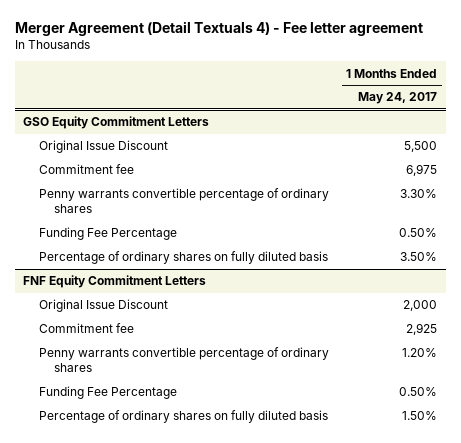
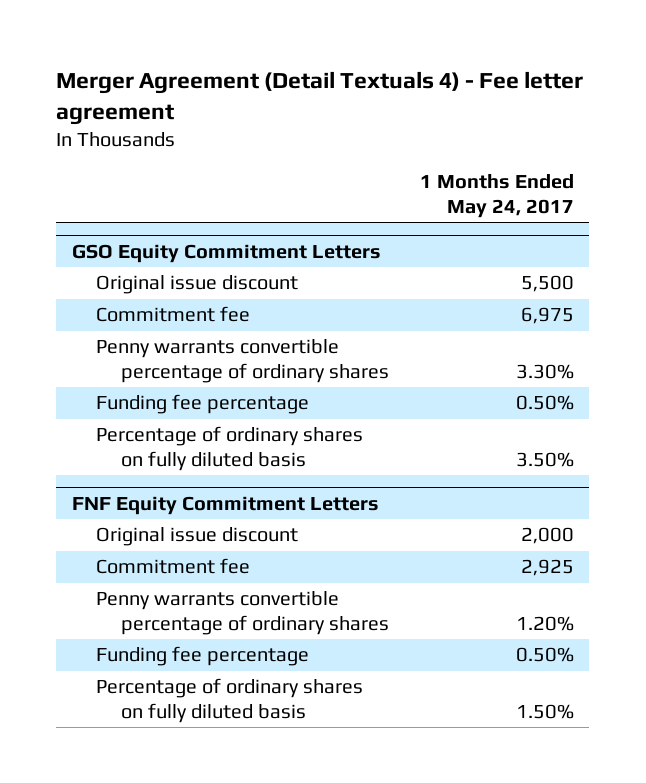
[38,140,168,154] Original Issue Discount -> [96,275,299,295] Original issue discount
[38,227,177,241] Funding Fee Percentage -> [96,394,310,415] Funding fee percentage
[38,299,168,313] Original Issue Discount -> [96,527,299,547] Original issue discount
[38,386,177,400] Funding Fee Percentage -> [96,646,310,667] Funding fee percentage

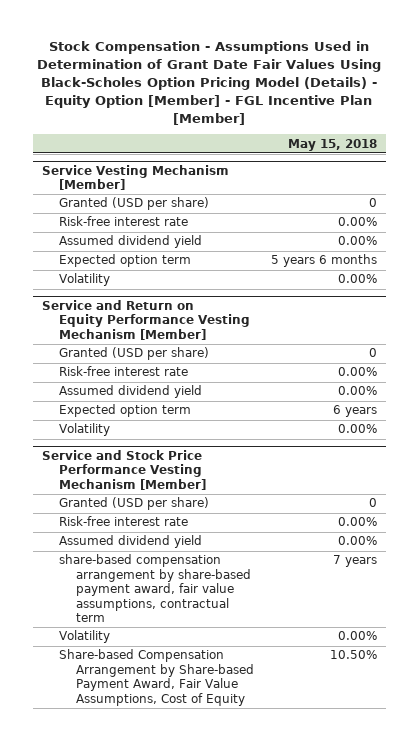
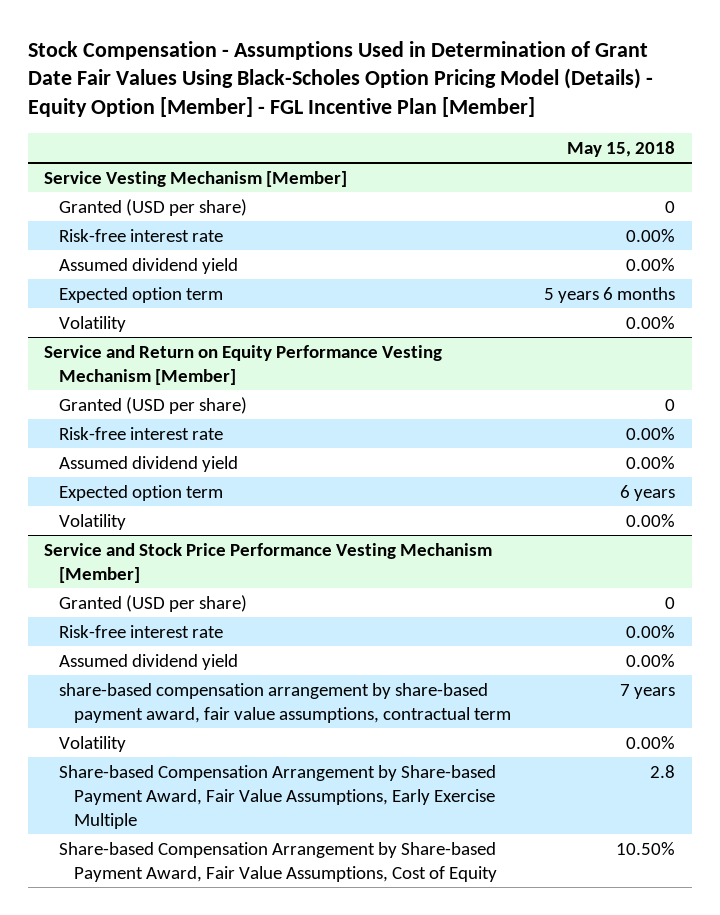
none -> [58,764,496,829] Share-based Compensation Arrangement by Share-based Payment Award, Fair Value Assumptions, Early Exercise Multiple

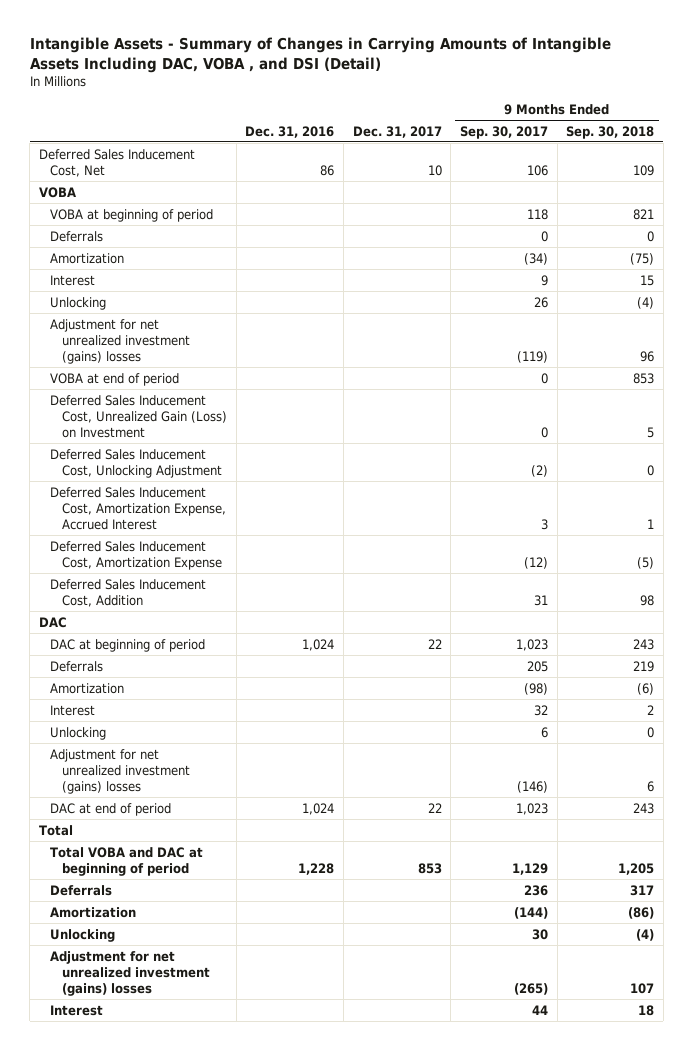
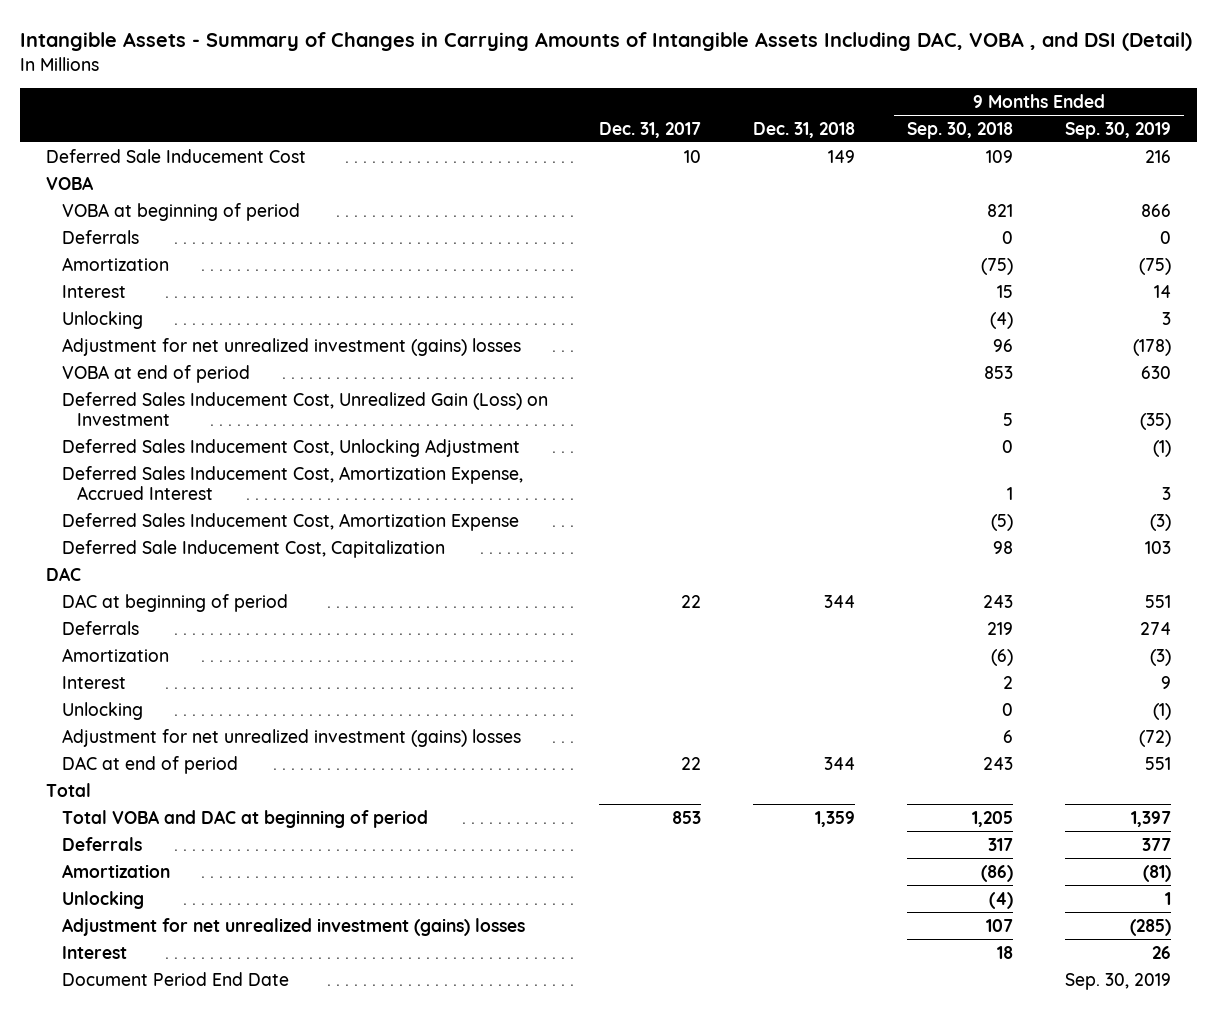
[245,125,335,138] Dec. 31, 2016 -> none
[459,125,548,139] Sep. 30, 2017 -> none
none -> [753,121,856,138] Dec. 31, 2018
none -> [1065,121,1172,139] Sep. 30, 2019
[38,148,195,177] Deferred Sales Inducement Cost, Net -> [46,148,307,163] Deferred Sale Inducement Cost
[50,578,207,607] Deferred Sales Inducement Cost, Addition -> [61,539,445,558] Deferred Sale Inducement Cost, Capitalization
none -> [61,971,289,986] Document Period End Date

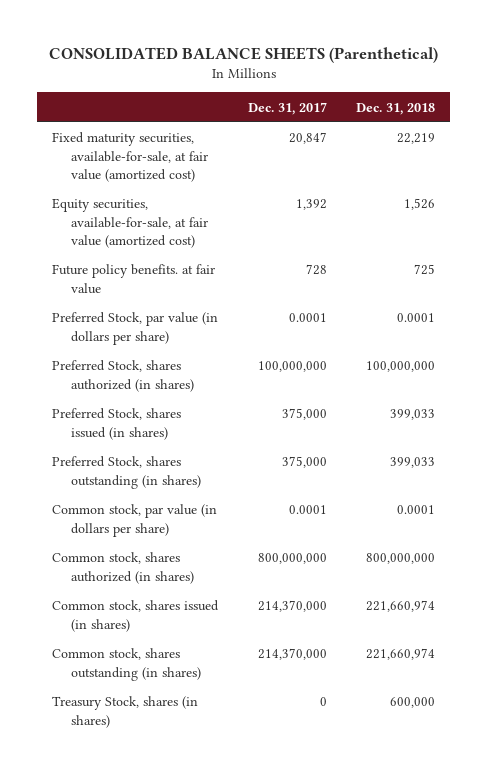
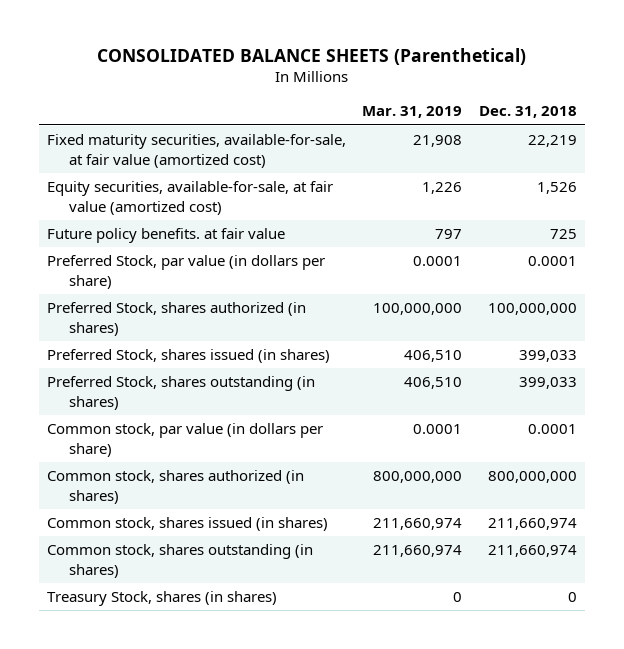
[247,101,327,115] Dec. 31, 2017 -> none
none -> [362,106,463,119] Mar. 31, 2019
[366,600,436,613] 221,660,974 -> [487,518,577,531] 211,660,974
[366,648,436,661] 221,660,974 -> [487,545,577,558] 211,660,974
[390,697,436,709] 600,000 -> [567,592,577,603] 0

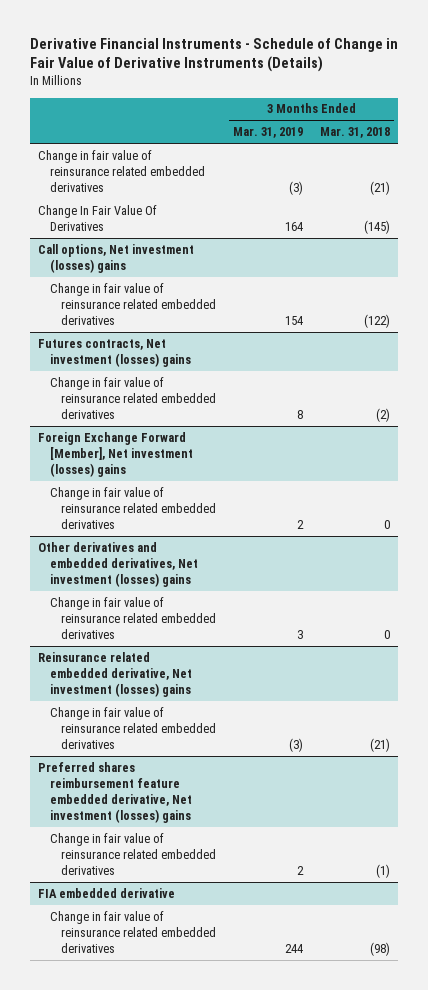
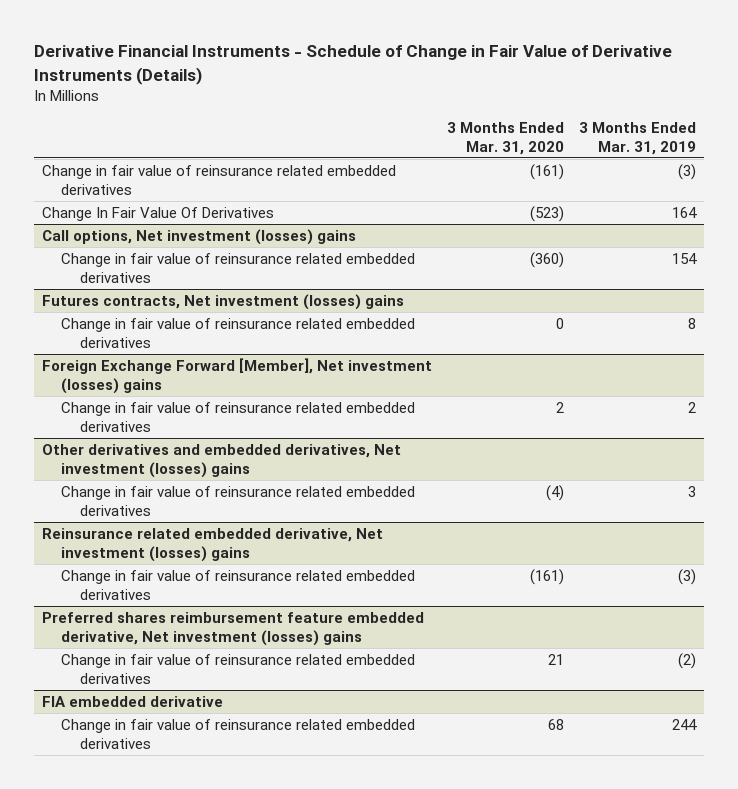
[319,127,390,139] Mar. 31, 2018 -> none
none -> [446,121,564,155] 3 Months Ended Mar. 31, 2020
[297,865,305,875] 2 -> [678,652,697,669] (2)

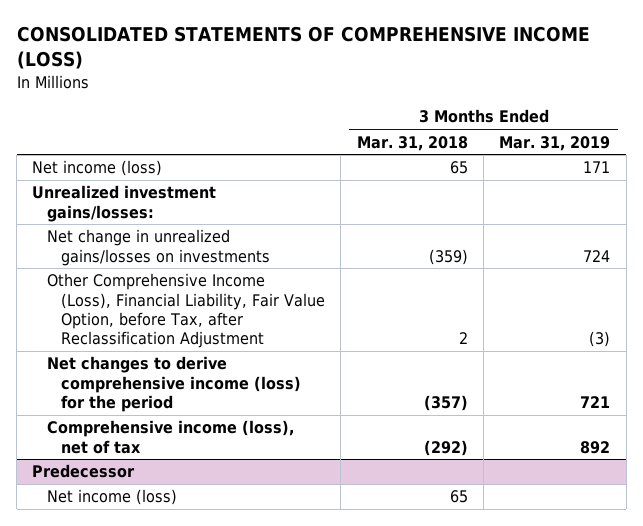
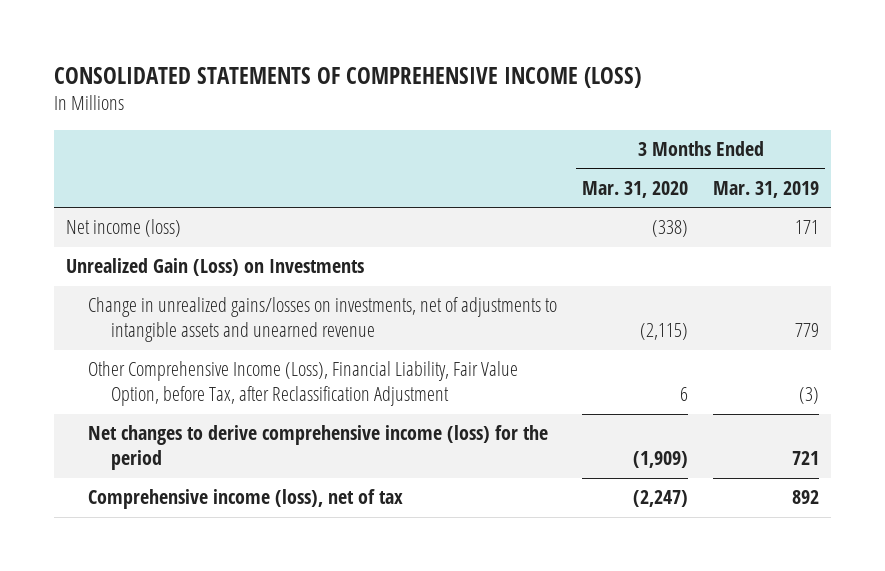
[356,135,468,151] Mar. 31, 2018 -> none
none -> [582,180,689,198] Mar. 31, 2020
[32,185,217,222] Unrealized investment gains/losses: -> [65,258,364,277] Unrealized Gain (Loss) on Investments
[46,229,270,266] Net change in unrealized gains/losses on investments -> [88,297,558,343] Change in unrealized gains/losses on investments, net of adjustments to intangible assets and unearned revenue
[583,249,611,262] 724 -> [794,323,819,338] 779
[32,464,136,479] Predecessor -> none
[46,489,177,506] Net income (loss) -> none

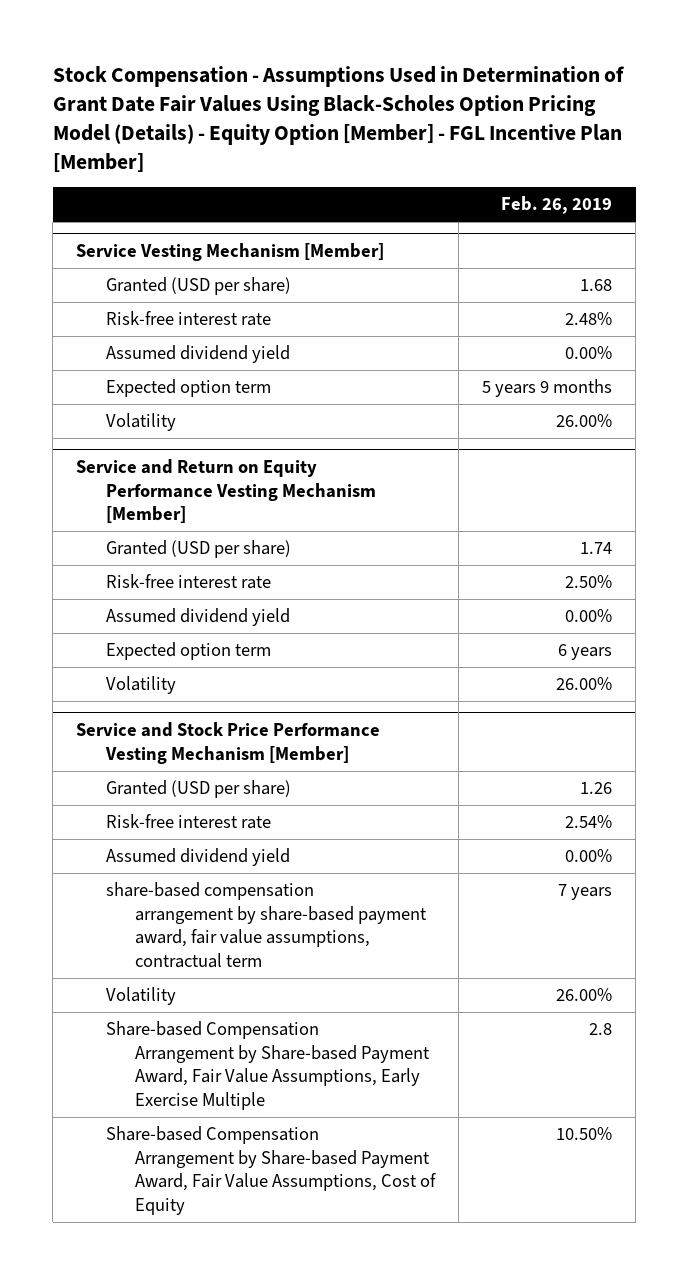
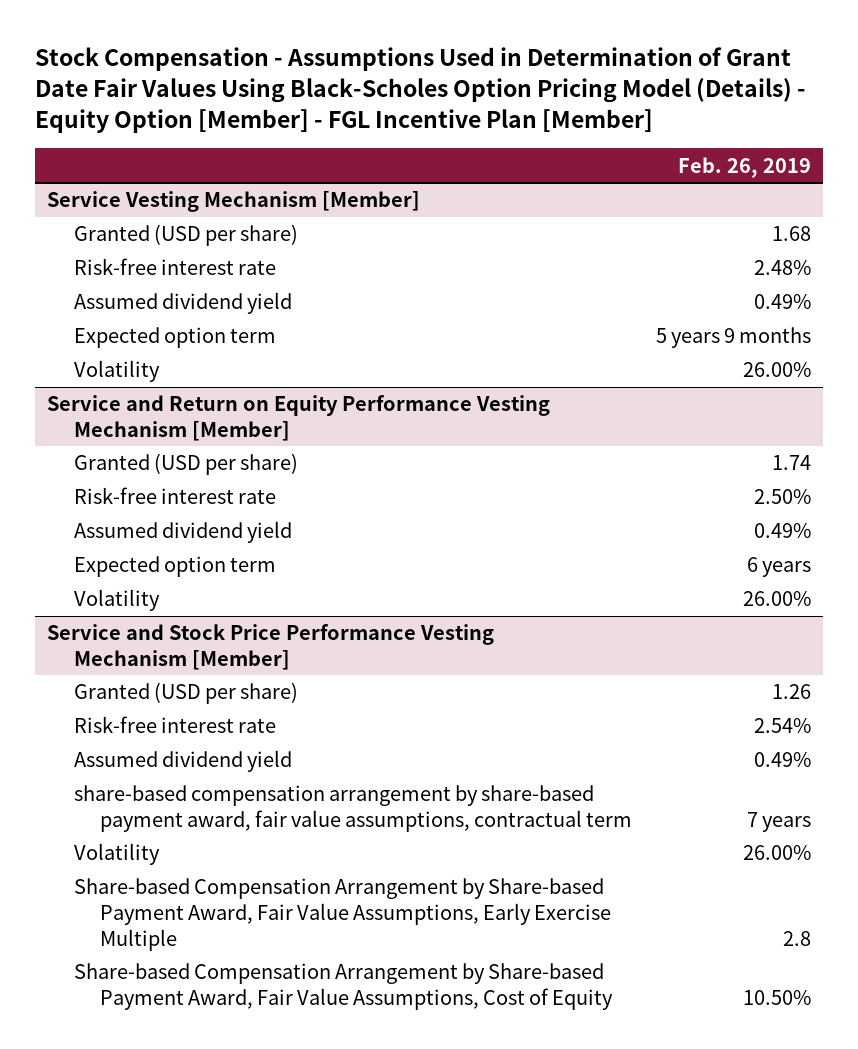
[565,346,613,360] 0.00% -> [754,294,812,310] 0.49%
[565,609,613,623] 0.00% -> [754,523,812,539] 0.49%
[565,849,613,863] 0.00% -> [754,752,812,768] 0.49%

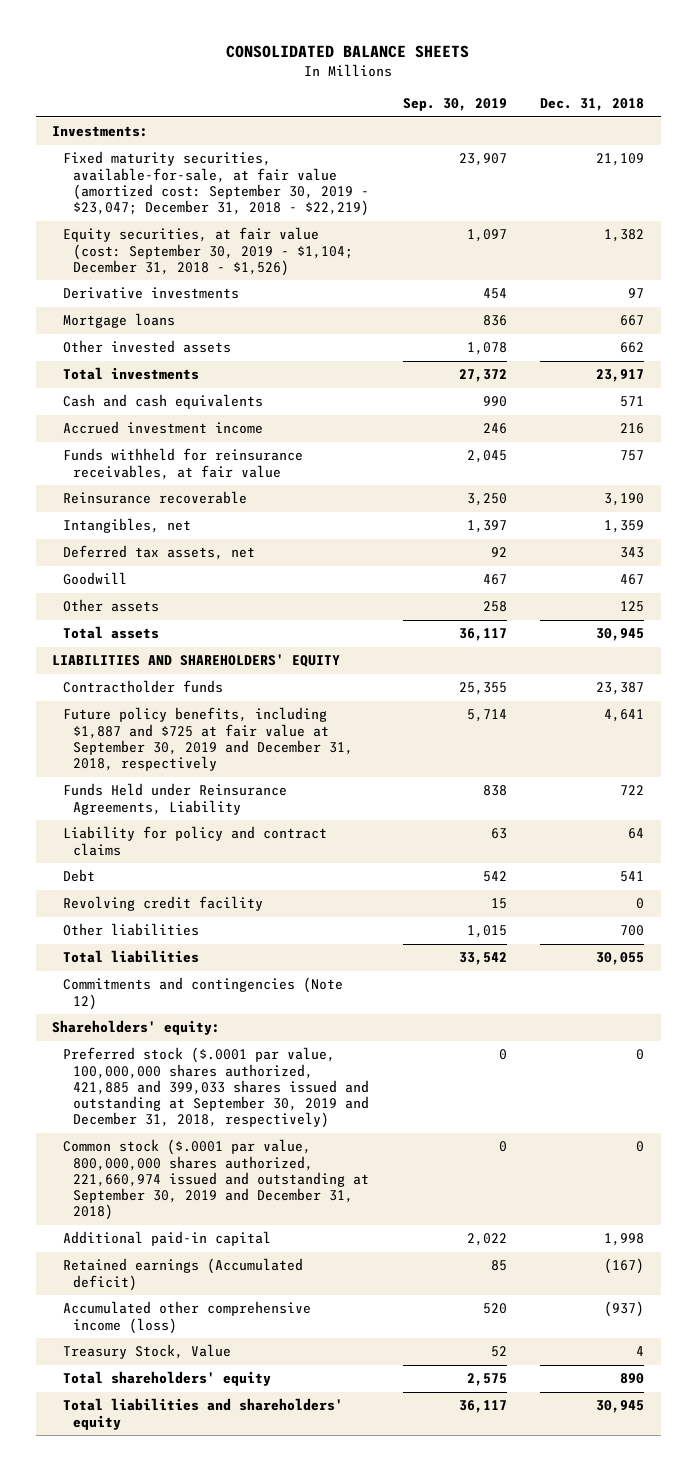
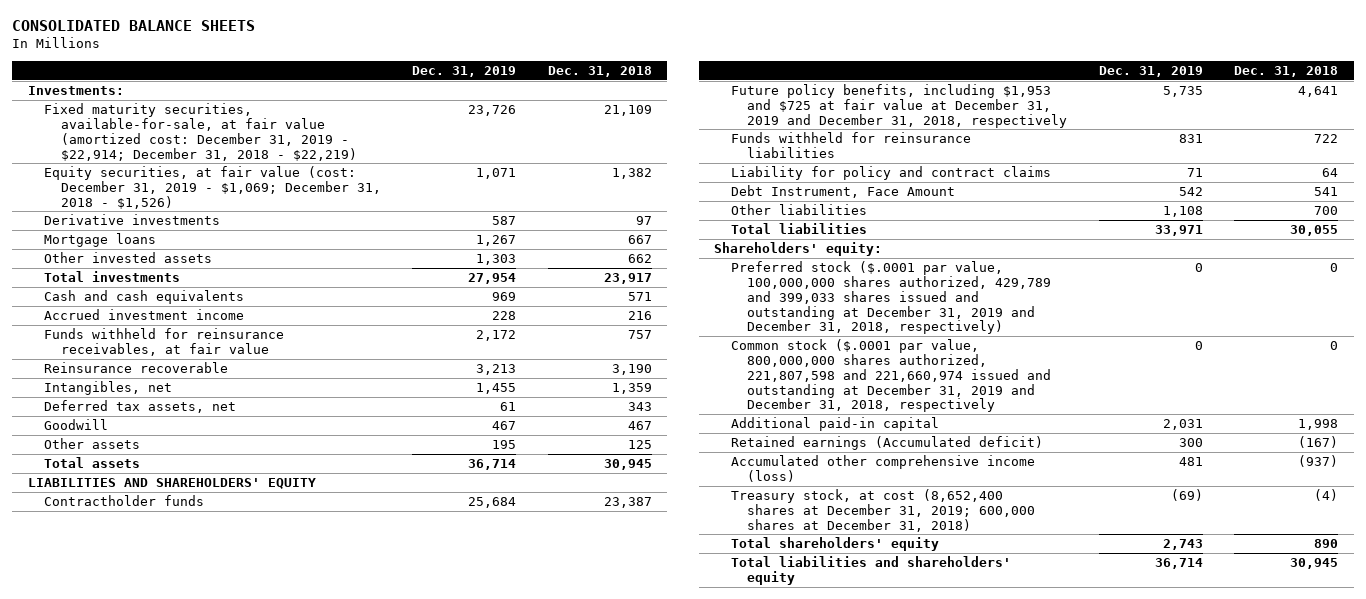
[402,98,507,112] Sep. 30, 2019 -> none
none -> [412,65,517,77] Dec. 31, 2019
[62,151,370,216] Fixed maturity securities, available-for-sale, at fair value (amortized cost: September 30, 2019 - $23,047; December 31, 2018 - $22,219) -> [44,102,357,161] Fixed maturity securities, available-for-sale, at fair value (amortized cost: December 31, 2019 - $22,914; December 31, 2018 - $22,219)
[62,227,354,276] Equity securities, at fair value (cost: September 30, 2019 - $1,104; December 31, 2018 - $1,526) -> [44,165,381,209] Equity securities, at fair value (cost: December 31, 2019 - $1,069; December 31, 2018 - $1,526)
[62,707,354,771] Future policy benefits, including $1,887 and $725 at fair value at September 30, 2019 and December 31, 2018, respectively -> [730,83,1068,128] Future policy benefits, including $1,953 and $725 at fair value at December 31, 2019 and December 31, 2018, respectively
[62,783,287,815] Funds Held under Reinsurance Agreements, Liability -> [730,131,971,158] Funds withheld for reinsurance liabilities
[62,896,263,912] Revolving credit facility -> none
[62,869,95,883] Debt -> [730,184,955,198] Debt Instrument, Face Amount
[62,977,343,1010] Commitments and contingencies (Note 12) -> none
[62,1047,370,1129] Preferred stock ($.0001 par value, 100,000,000 shares authorized, 421,885 and 399,033 shares issued and outstanding at September 30, 2019 and December 31, 2018, respectively) -> [730,260,1052,335] Preferred stock ($.0001 par value, 100,000,000 shares authorized, 429,789 and 399,033 shares issued and outstanding at December 31, 2019 and December 31, 2018, respectively)
[62,1139,370,1221] Common stock ($.0001 par value, 800,000,000 shares authorized, 221,660,974 issued and outstanding at September 30, 2019 and December 31, 2018) -> [730,338,1052,413] Common stock ($.0001 par value, 800,000,000 shares authorized, 221,807,598 and 221,660,974 issued and outstanding at December 31, 2019 and December 31, 2018, respectively
[62,1344,231,1360] Treasury Stock, Value -> none
none -> [730,488,1036,532] Treasury stock, at cost (8,652,400 shares at December 31, 2019; 600,000 shares at December 31, 2018)

